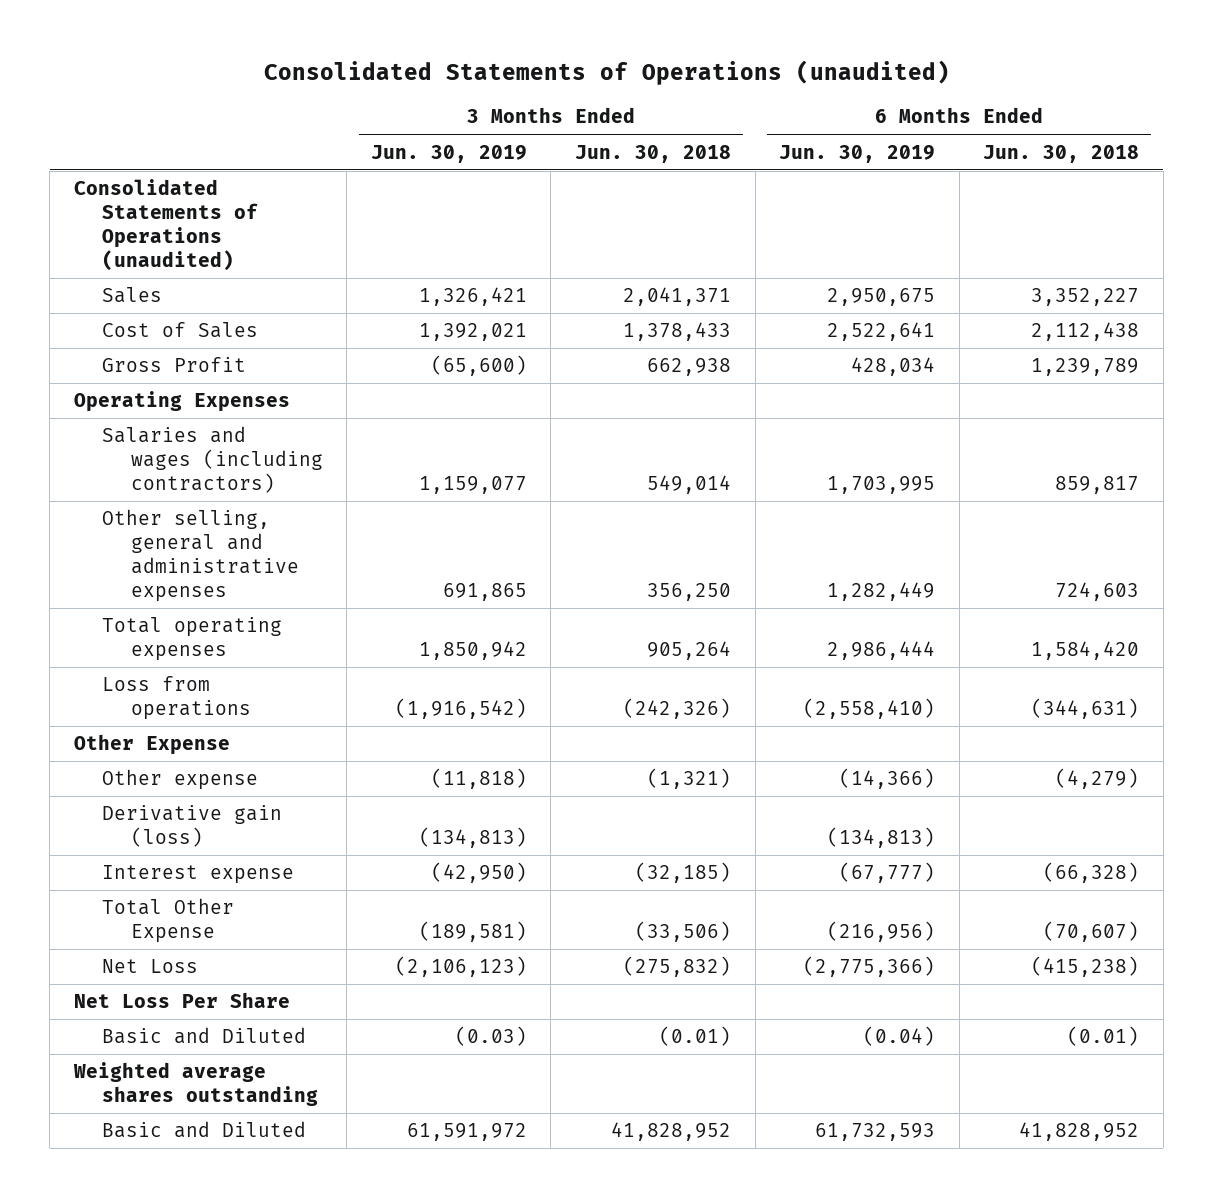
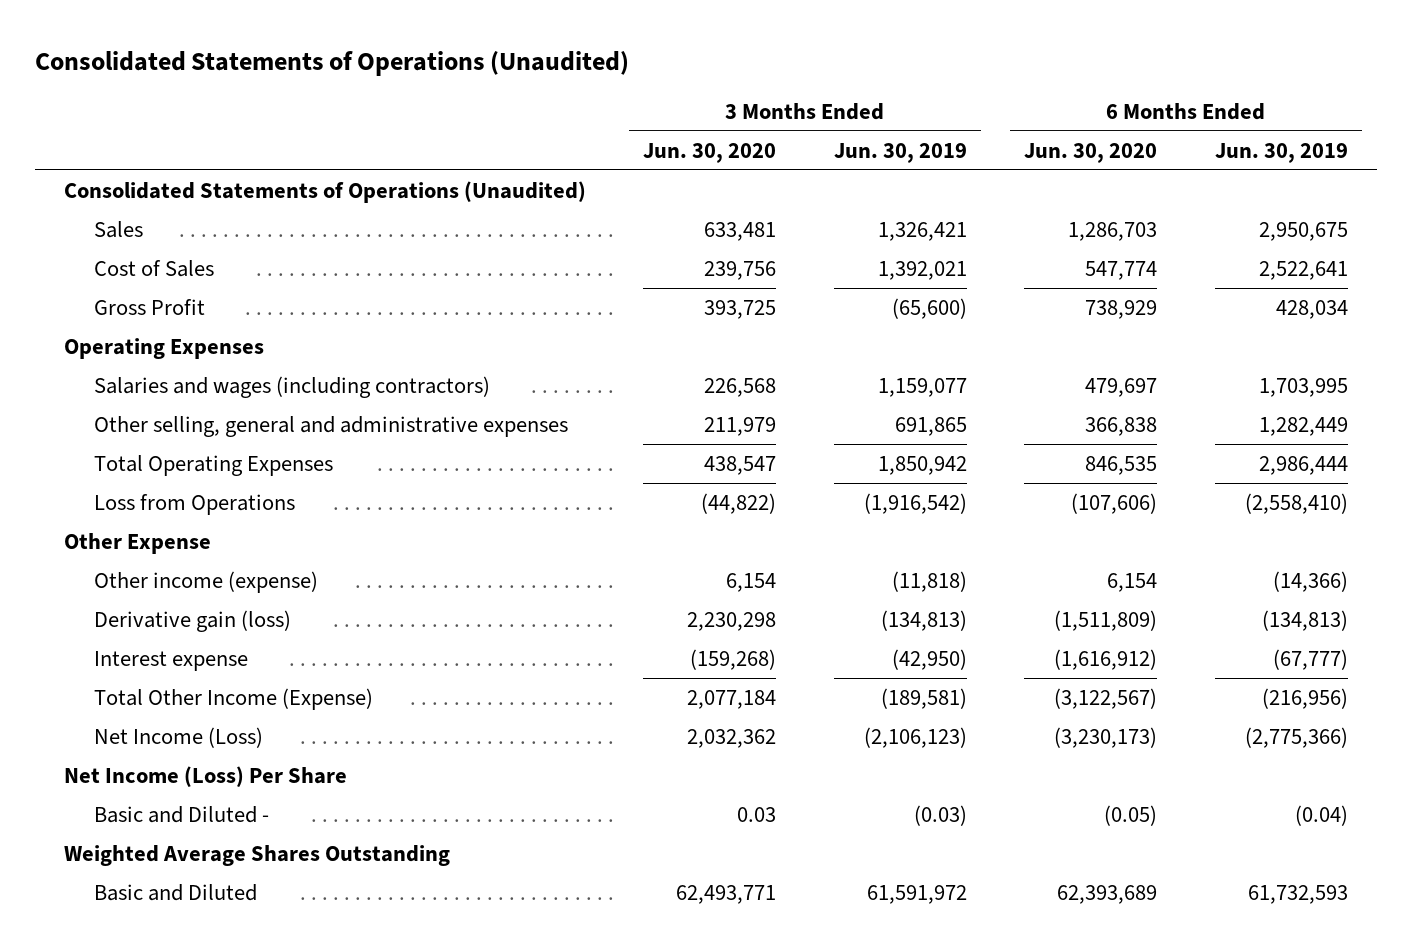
[263,59,950,85] Consolidated Statements of Operations (unaudited) -> [34,50,629,76] Consolidated Statements of Operations (Unaudited)
[575,144,732,163] Jun. 30, 2018 -> none
[983,144,1140,163] Jun. 30, 2018 -> none
none -> [643,142,777,163] Jun. 30, 2020
none -> [1024,142,1158,163] Jun. 30, 2020
[73,179,259,271] Consolidated Statements of Operations (unaudited) -> [63,180,586,203] Consolidated Statements of Operations (Unaudited)
[102,617,283,662] Total operating expenses -> [93,454,333,476] Total Operating Expenses
[102,676,251,721] Loss from operations -> [93,493,295,515] Loss from Operations
[102,769,259,791] Other expense -> [93,570,318,593] Other income (expense)
[102,898,235,944] Total Other Expense -> [93,687,373,710] Total Other Income (Expense)
[102,959,199,974] Net Loss -> [93,726,263,748] Net Income (Loss)
[73,992,290,1009] Net Loss Per Share -> [63,765,347,787] Net Income (Loss) Per Share
[102,1027,307,1045] Basic and Diluted -> [93,805,269,823] Basic and Diluted -
[72,1062,319,1107] Weighted average shares outstanding -> [63,844,450,866] Weighted Average Shares Outstanding

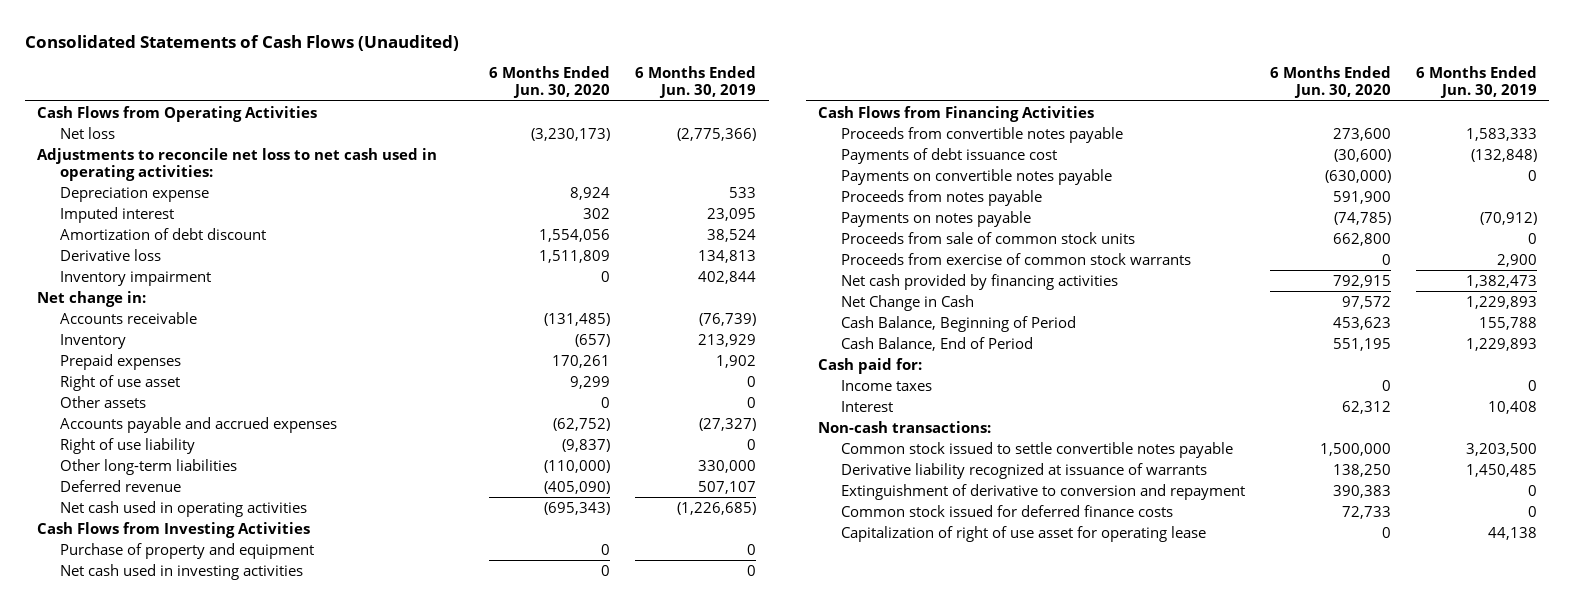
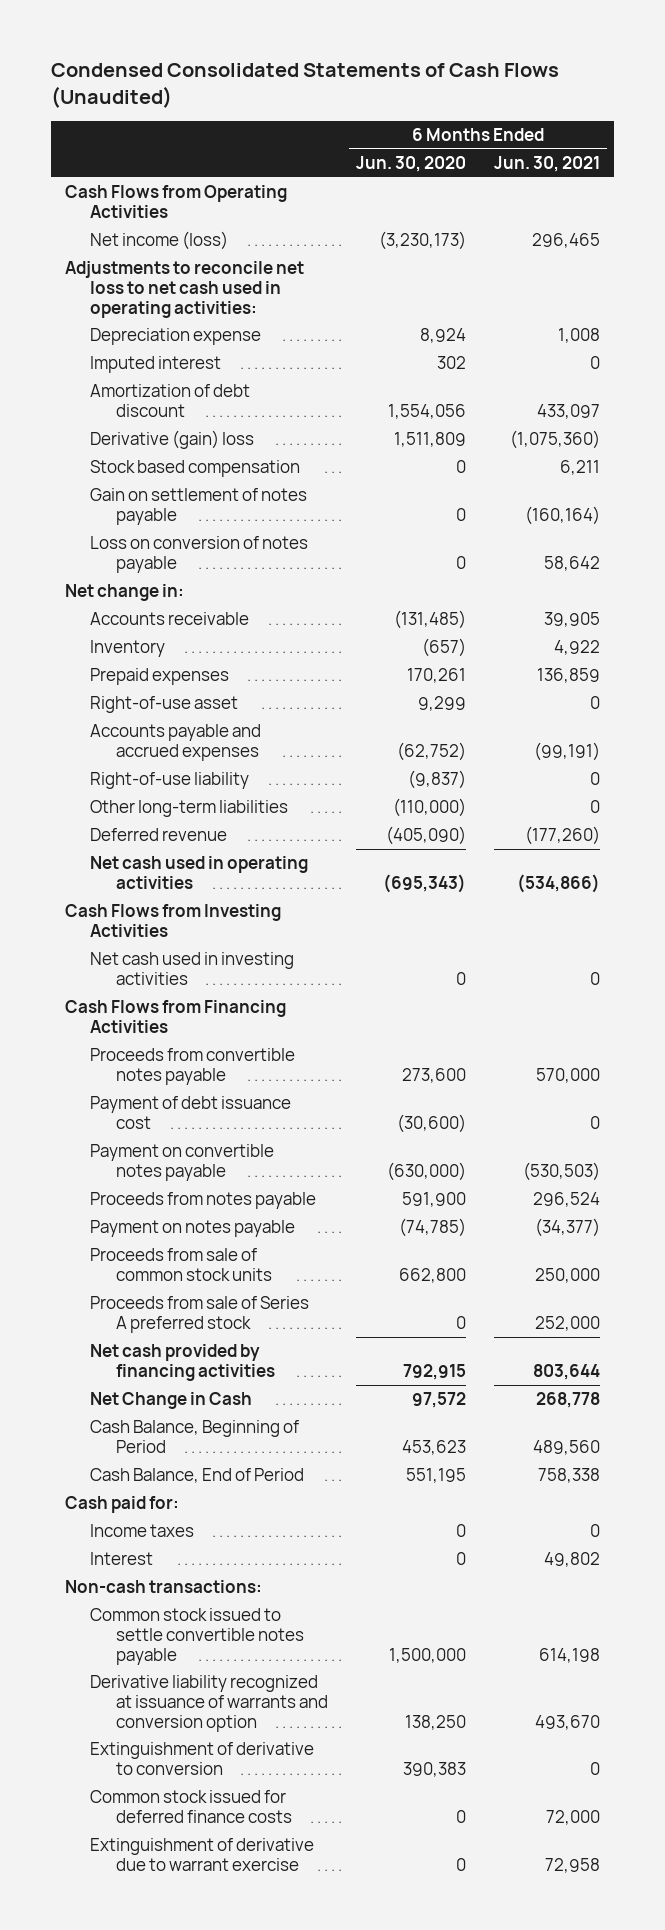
[24,34,459,51] Consolidated Statements of Cash Flows (Unaudited) -> [50,63,559,109] Condensed Consolidated Statements of Cash Flows (Unaudited)
[635,66,757,99] 6 Months Ended Jun. 30, 2019 -> none
none -> [494,155,601,172] Jun. 30, 2021
[59,126,115,139] Net loss -> [90,231,229,251] Net income (loss)
[59,270,211,286] Inventory impairment -> none
[59,248,161,261] Derivative loss -> [90,430,255,450] Derivative (gain) loss
none -> [90,460,301,478] Stock based compensation
none -> [90,488,308,526] Gain on settlement of notes payable
none -> [90,536,309,574] Loss on conversion of notes payable
[59,395,146,408] Other assets -> none
[59,374,180,391] Right of use asset -> [90,696,239,714] Right-of-use asset
[59,437,195,454] Right of use liability -> [90,772,250,790] Right-of-use liability
[59,542,314,559] Purchase of property and equipment -> none
[840,147,1057,164] Payments of debt issuance cost -> [90,1096,292,1130] Payment of debt issuance cost
[840,168,1112,185] Payments on convertible notes payable -> [90,1144,275,1182] Payment on convertible notes payable
[840,210,1031,227] Payments on notes payable -> [90,1220,296,1238] Payment on notes payable
[840,252,1191,265] Proceeds from exercise of common stock warrants -> none
none -> [90,1296,310,1334] Proceeds from sale of Series A preferred stock
[1341,400,1391,414] 62,312 -> [455,1552,466,1566] 0
[840,525,1206,542] Capitalization of right of use asset for operating lease -> none
[840,462,1207,479] Derivative liability recognized at issuance of warrants -> [90,1675,328,1732] Derivative liability recognized at issuance of warrants and conversion option
[840,483,1245,500] Extinguishment of derivative to conversion and repayment -> [90,1742,315,1776] Extinguishment of derivative to conversion
[1341,505,1391,519] 72,733 -> [455,1810,466,1824] 0
none -> [90,1838,315,1872] Extinguishment of derivative due to warrant exercise

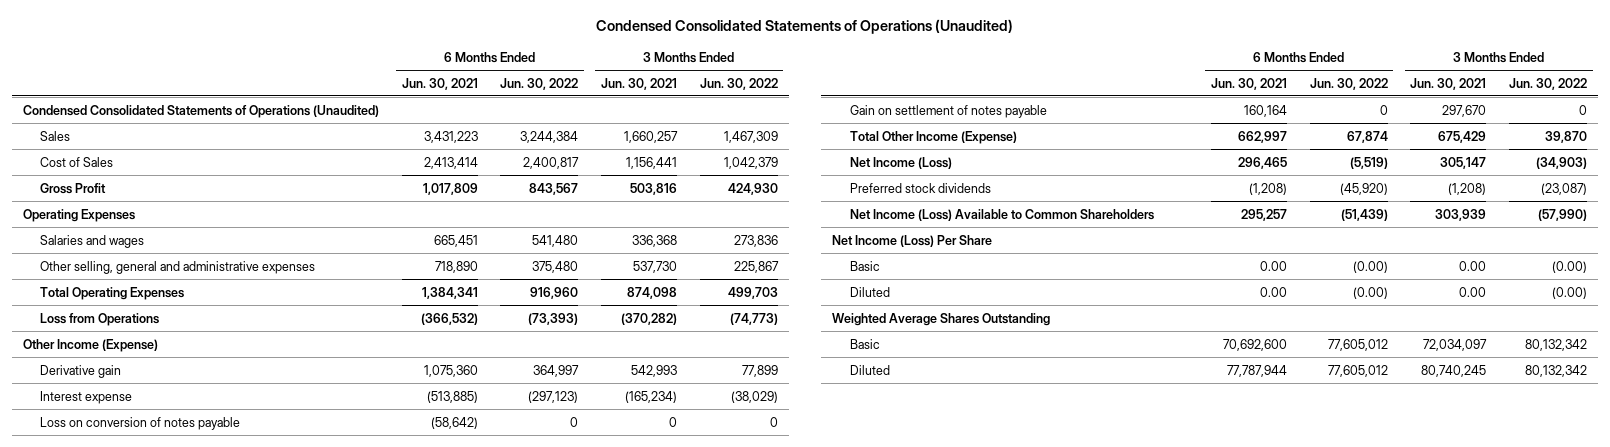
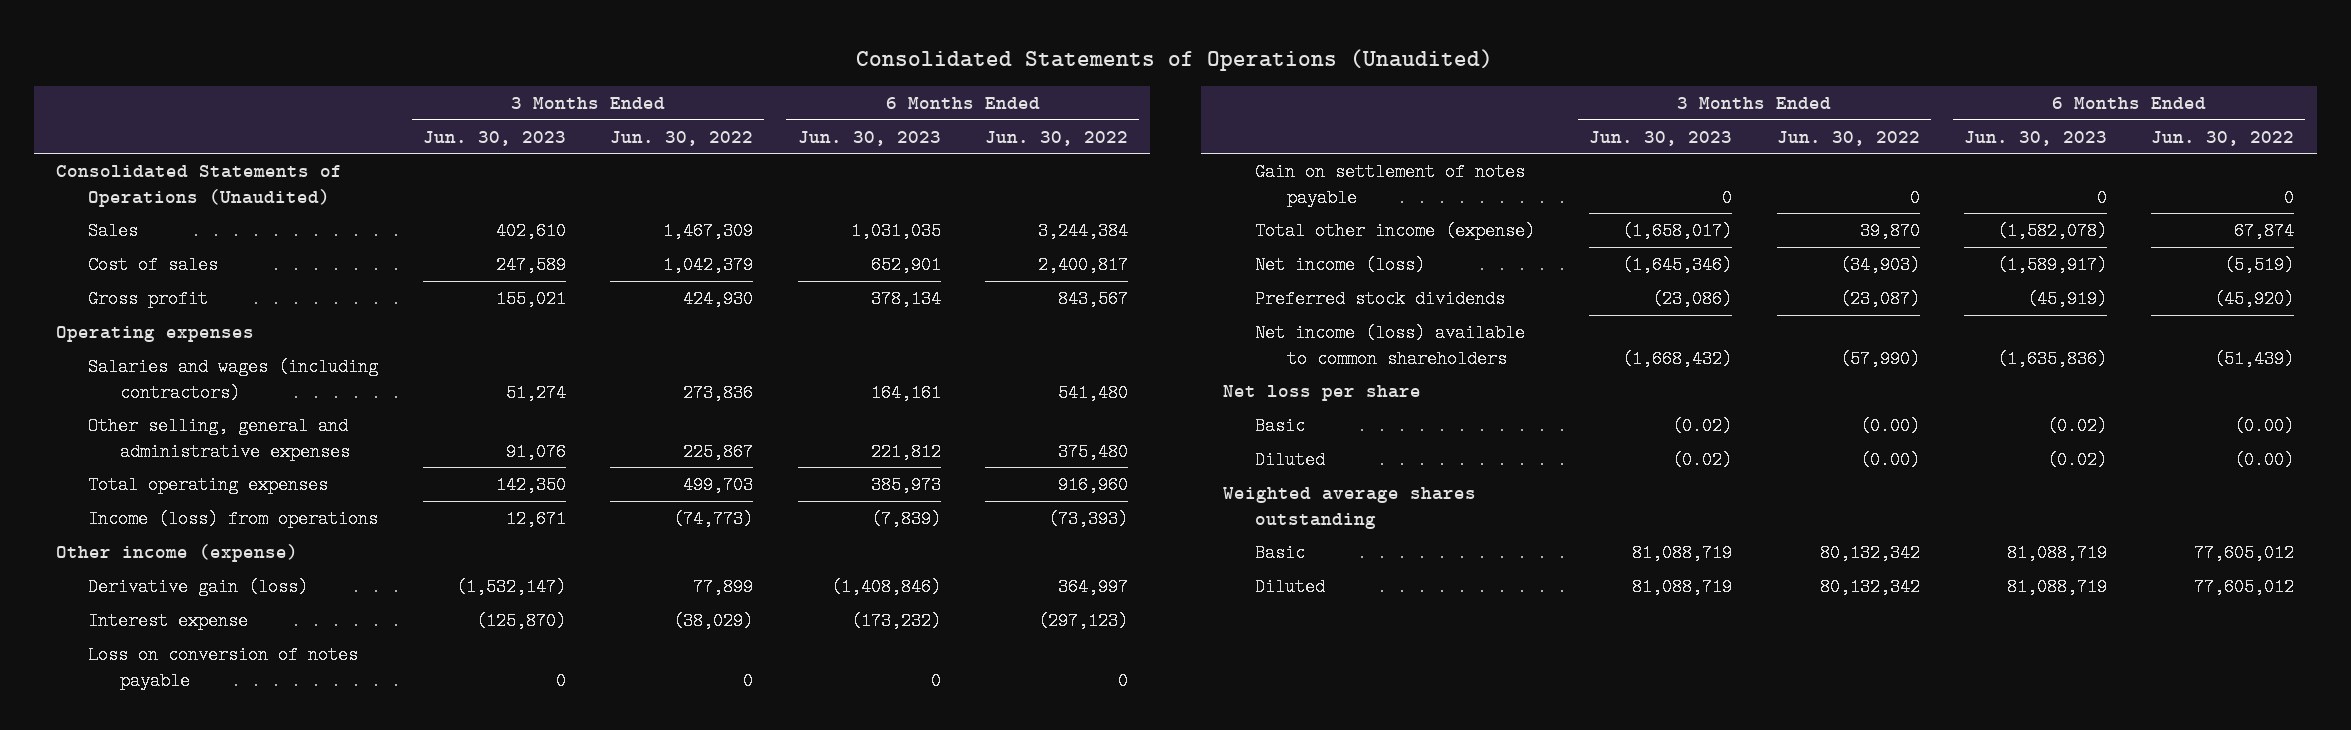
[595,19,1013,35] Condensed Consolidated Statements of Operations (Unaudited) -> [856,48,1494,71] Consolidated Statements of Operations (Unaudited)
[401,77,478,90] Jun. 30, 2021 -> none
[601,77,678,90] Jun. 30, 2021 -> none
none -> [422,130,566,146] Jun. 30, 2023
none -> [797,130,941,146] Jun. 30, 2023
[23,104,380,118] Condensed Consolidated Statements of Operations (Unaudited) -> [56,165,343,207] Consolidated Statements of Operations (Unaudited)
[40,156,114,167] Cost of Sales -> [88,256,219,275] Cost of sales
[40,182,107,194] Gross Profit -> [88,290,209,309] Gross profit
[23,208,136,222] Operating Expenses -> [56,326,255,343] Operating expenses
[40,234,145,248] Salaries and wages -> [88,358,379,402] Salaries and wages (including contractors)
[40,286,185,300] Total Operating Expenses -> [88,476,329,495] Total operating expenses
[40,312,160,326] Loss from Operations -> [88,510,379,529] Income (loss) from operations
[23,338,159,352] Other Income (Expense) -> [56,544,299,563] Other income (expense)
[40,364,122,378] Derivative gain -> [88,578,309,597] Derivative gain (loss)
[849,130,1017,144] Total Other Income (Expense) -> [1254,222,1535,241] Total other income (expense)
[849,156,952,169] Net Income (Loss) -> [1254,256,1425,275] Net income (loss)
[849,208,1154,221] Net Income (Loss) Available to Common Shareholders -> [1254,324,1525,368] Net income (loss) available to common shareholders
[832,234,993,247] Net Income (Loss) Per Share -> [1222,385,1421,402] Net loss per share
[832,312,1051,326] Weighted Average Shares Outstanding -> [1222,487,1476,529] Weighted average shares outstanding

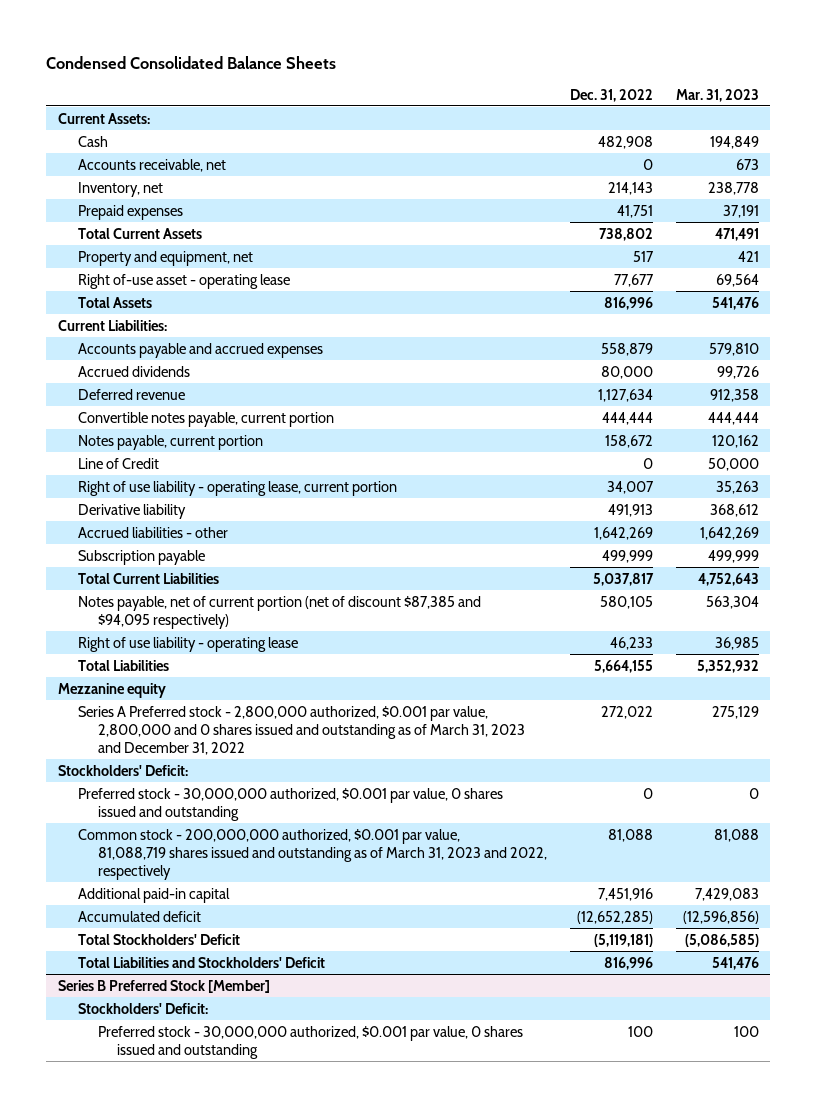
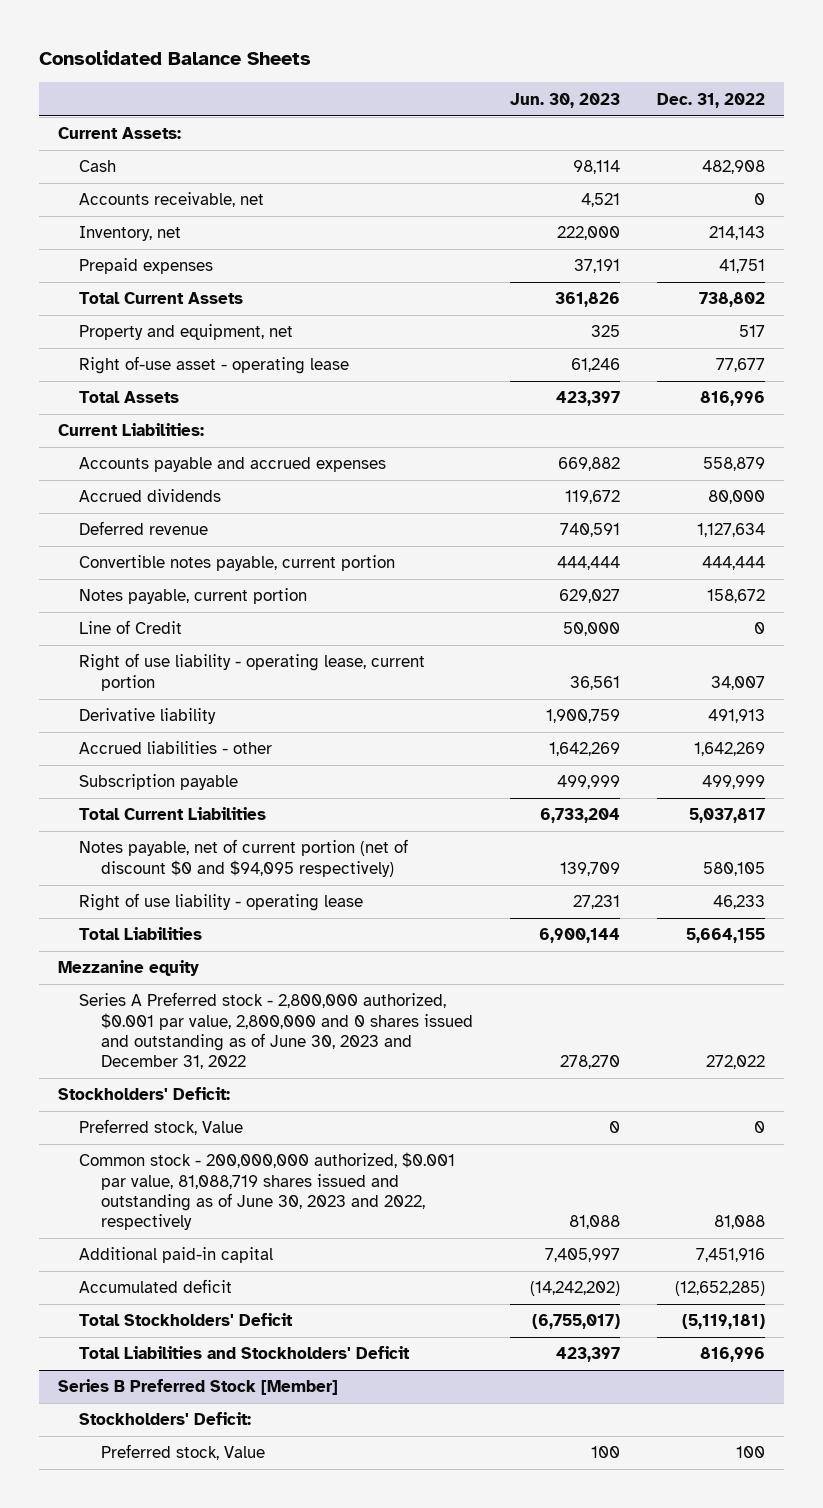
[46,55,337,69] Condensed Consolidated Balance Sheets -> [39,50,312,66] Consolidated Balance Sheets
[675,88,759,102] Mar. 31, 2023 -> none
none -> [510,92,621,108] Jun. 30, 2023
[77,595,481,629] Notes payable, net of current portion (net of discount $87,385 and $94,095 respectively) -> [79,839,409,877] Notes payable, net of current portion (net of discount $0 and $94,095 respectively)
[77,705,525,756] Series A Preferred stock - 2,800,000 authorized, $0.001 par value, 2,800,000 and 0 shares issued and outstanding as of March 31, 2023 and December 31, 2022 -> [79,992,473,1069] Series A Preferred stock - 2,800,000 authorized, $0.001 par value, 2,800,000 and 0 shares issued and outstanding as of June 30, 2023 and December 31, 2022
[77,787,503,821] Preferred stock - 30,000,000 authorized, $0.001 par value, 0 shares issued and outstanding -> [79,1119,244,1136] Preferred stock, Value
[77,828,547,881] Common stock - 200,000,000 authorized, $0.001 par value, 81,088,719 shares issued and outstanding as of March 31, 2023 and 2022, respectively -> [79,1152,456,1230] Common stock - 200,000,000 authorized, $0.001 par value, 81,088,719 shares issued and outstanding as of June 30, 2023 and 2022, respectively
[97,1025,523,1059] Preferred stock - 30,000,000 authorized, $0.001 par value, 0 shares issued and outstanding -> [100,1444,265,1461] Preferred stock, Value

